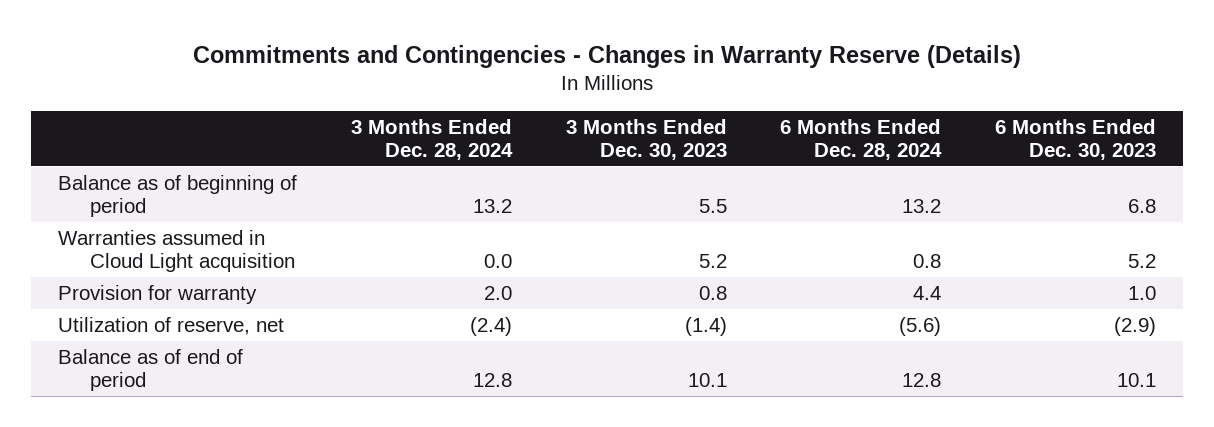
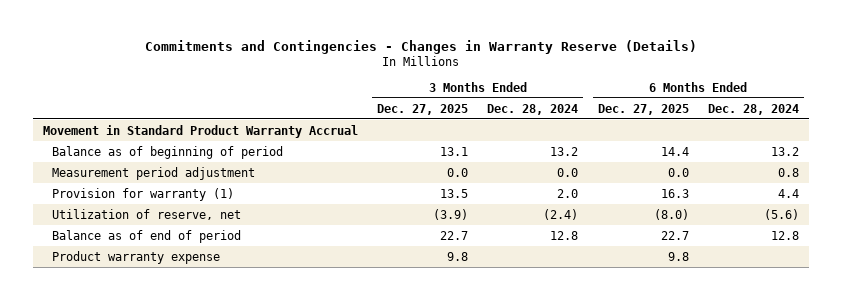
[565,118,727,160] 3 Months Ended Dec. 30, 2023 -> none
[994,118,1156,160] 6 Months Ended Dec. 30, 2023 -> none
none -> [377,103,469,115] Dec. 27, 2025
none -> [597,103,689,115] Dec. 27, 2025
none -> [42,124,358,138] Movement in Standard Product Warranty Accrual
[58,229,296,273] Warranties assumed in Cloud Light acquisition -> [52,166,256,180] Measurement period adjustment
[58,284,258,304] Provision for warranty -> [52,187,235,201] Provision for warranty (1)
none -> [52,250,221,264] Product warranty expense

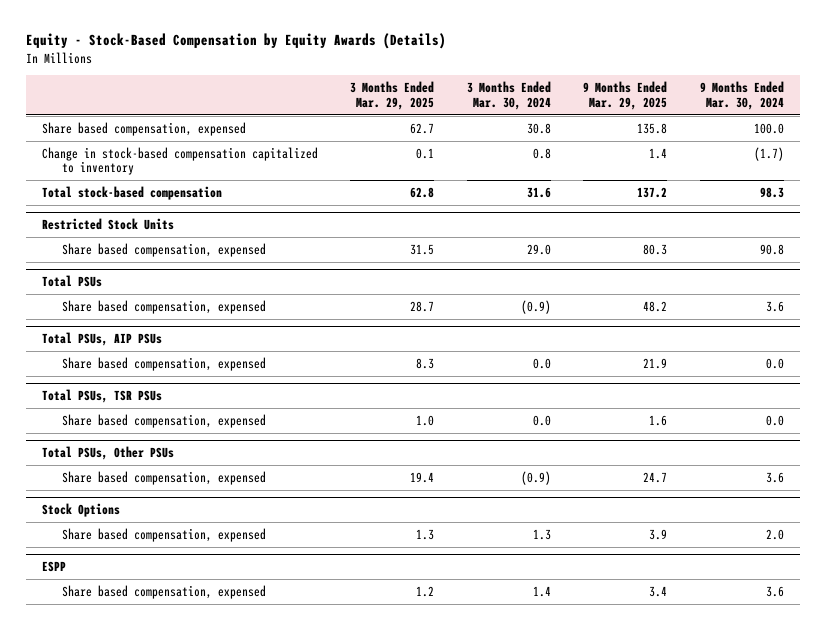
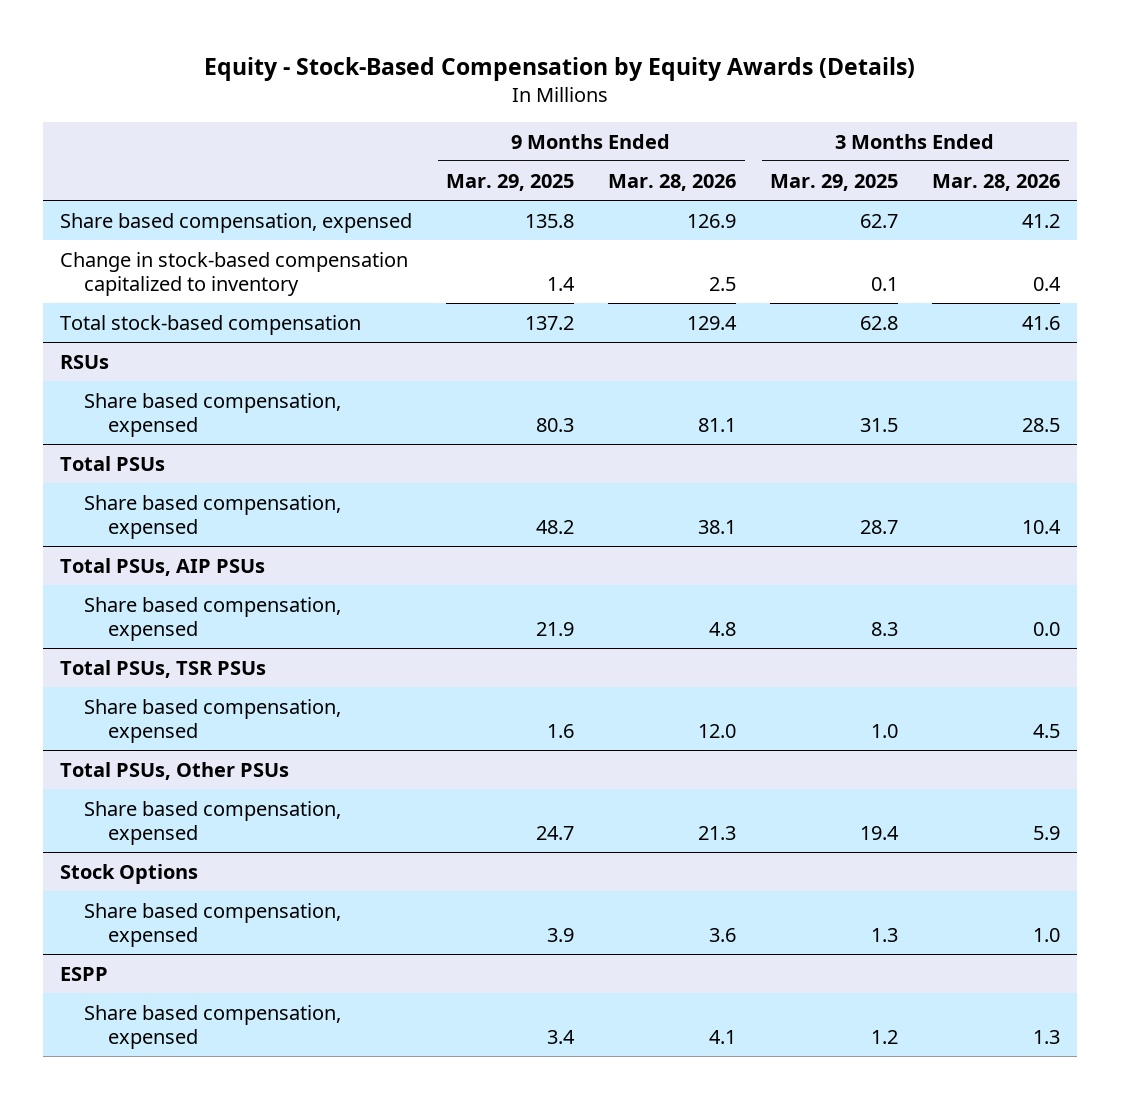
[466,81,551,110] 3 Months Ended Mar. 30, 2024 -> none
[700,81,785,110] 9 Months Ended Mar. 30, 2024 -> none
none -> [608,173,737,191] Mar. 28, 2026
none -> [932,173,1061,191] Mar. 28, 2026
[41,218,174,231] Restricted Stock Units -> [60,354,110,369] RSUs

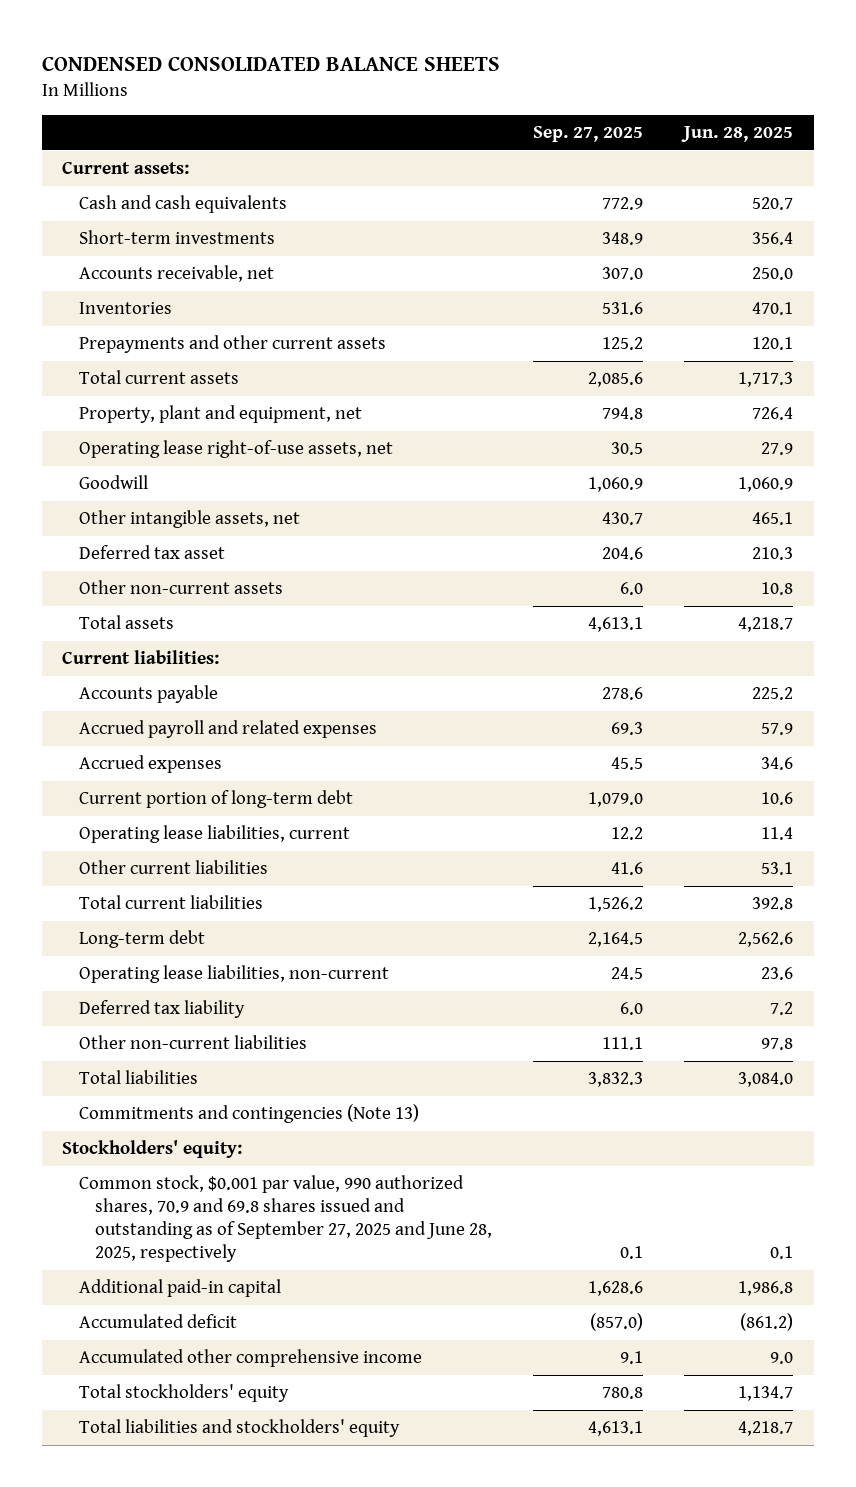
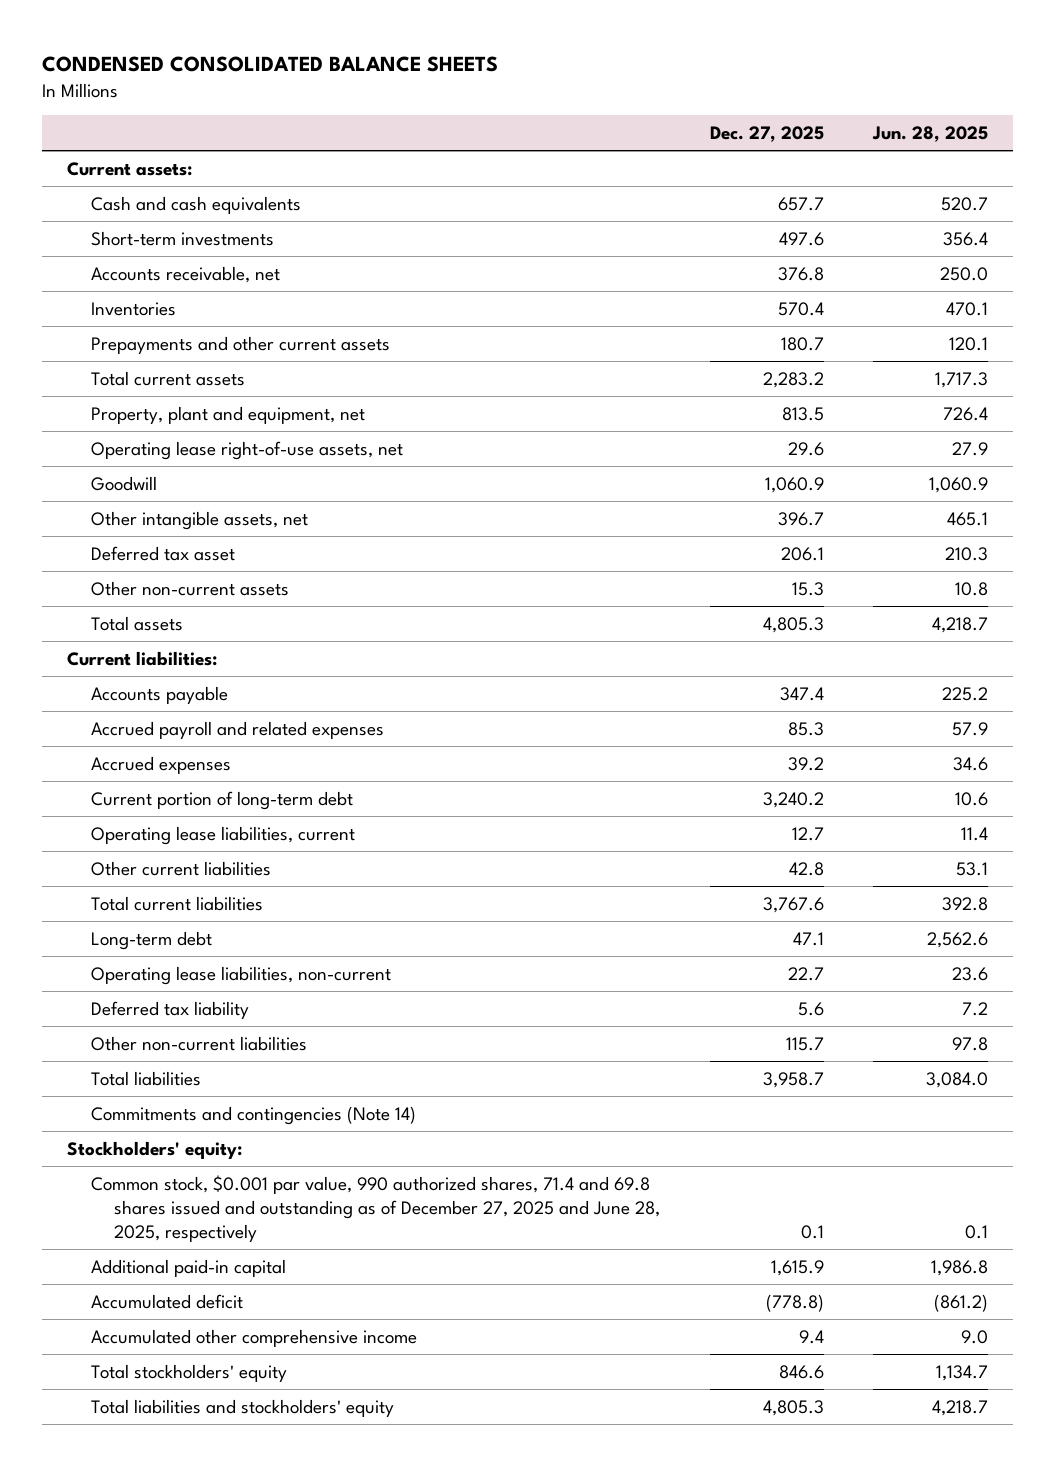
[533,125,644,142] Sep. 27, 2025 -> none
none -> [709,126,824,143] Dec. 27, 2025
[78,1104,419,1124] Commitments and contingencies (Note 13) -> [90,1105,416,1125] Commitments and contingencies (Note 14)
[78,1175,492,1263] Common stock, $0.001 par value, 990 authorized shares, 70.9 and 69.8 shares issued and outstanding as of September 27, 2025 and June 28, 2025, respectively -> [90,1174,661,1243] Common stock, $0.001 par value, 990 authorized shares, 71.4 and 69.8 shares issued and outstanding as of December 27, 2025 and June 28, 2025, respectively

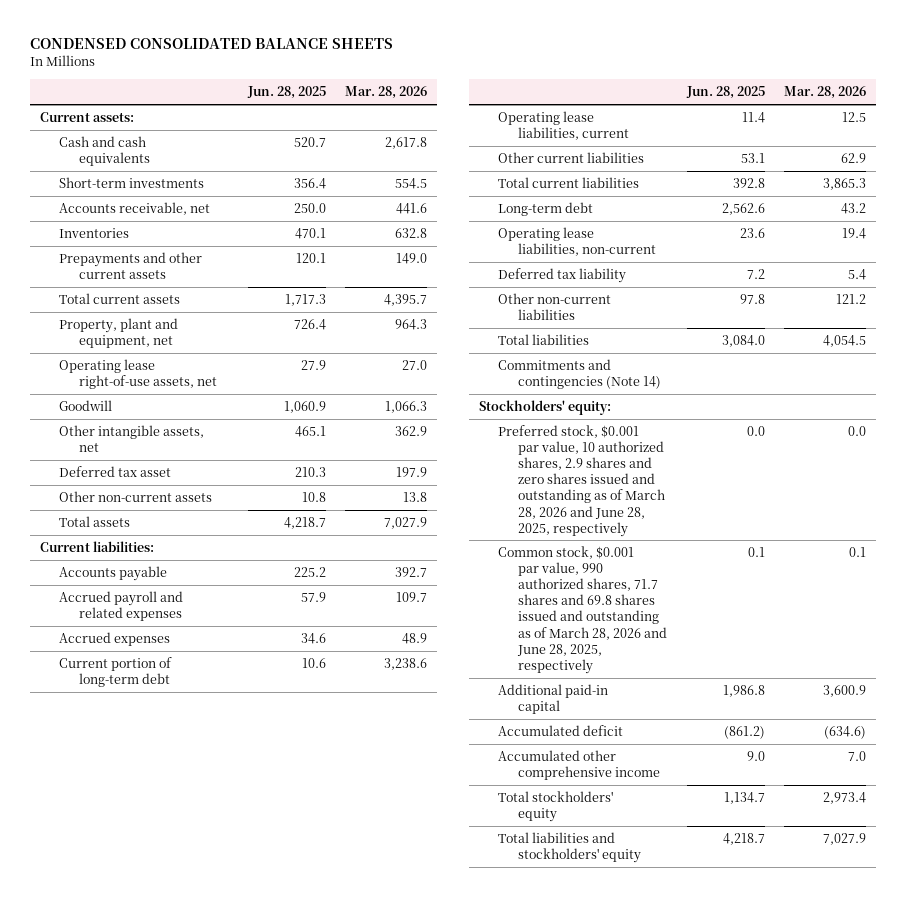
[709,126,824,143] Dec. 27, 2025 -> none
none -> [345,86,428,100] Mar. 28, 2026
none -> [498,425,666,537] Preferred stock, $0.001 par value, 10 authorized shares, 2.9 shares and zero shares issued and outstanding as of March 28, 2026 and June 28, 2025, respectively
[90,1174,661,1243] Common stock, $0.001 par value, 990 authorized shares, 71.4 and 69.8 shares issued and outstanding as of December 27, 2025 and June 28, 2025, respectively -> [498,546,668,674] Common stock, $0.001 par value, 990 authorized shares, 71.7 shares and 69.8 shares issued and outstanding as of March 28, 2026 and June 28, 2025, respectively

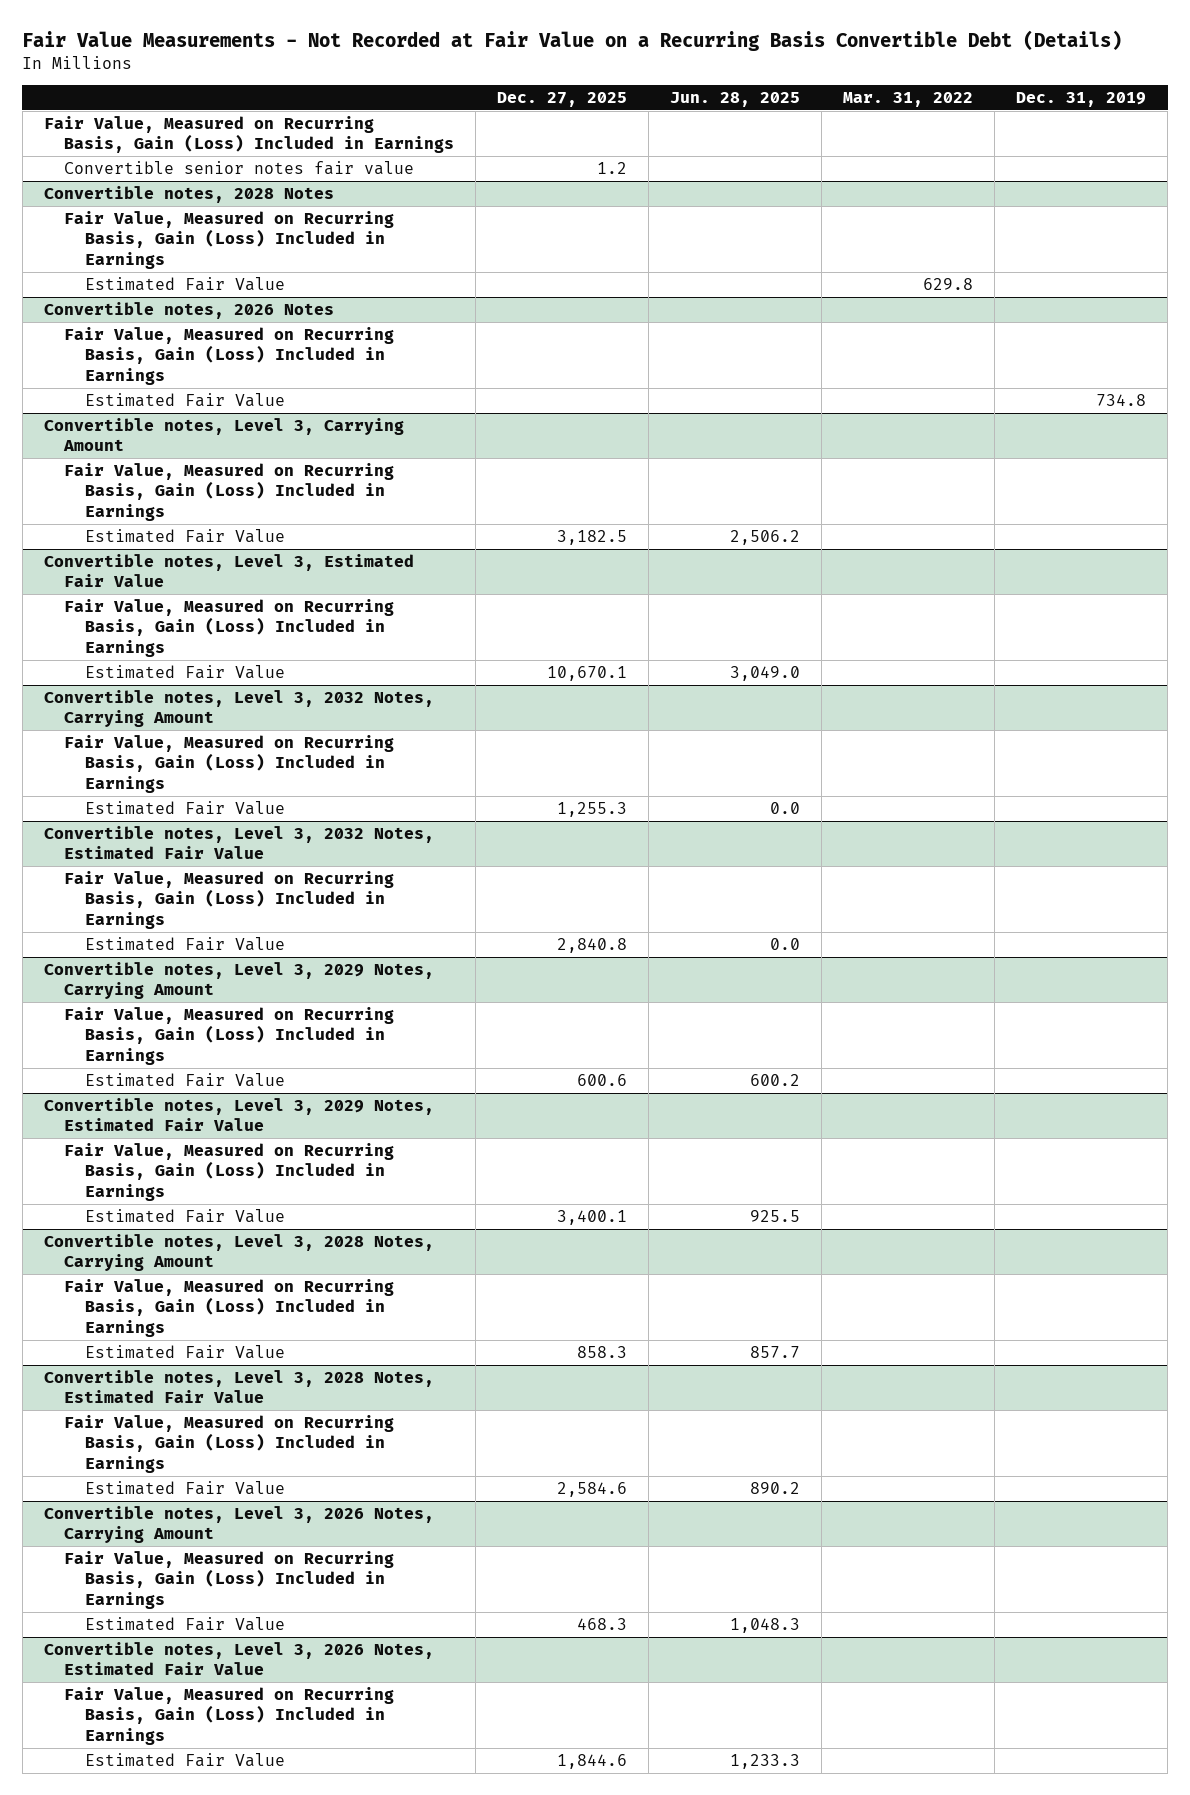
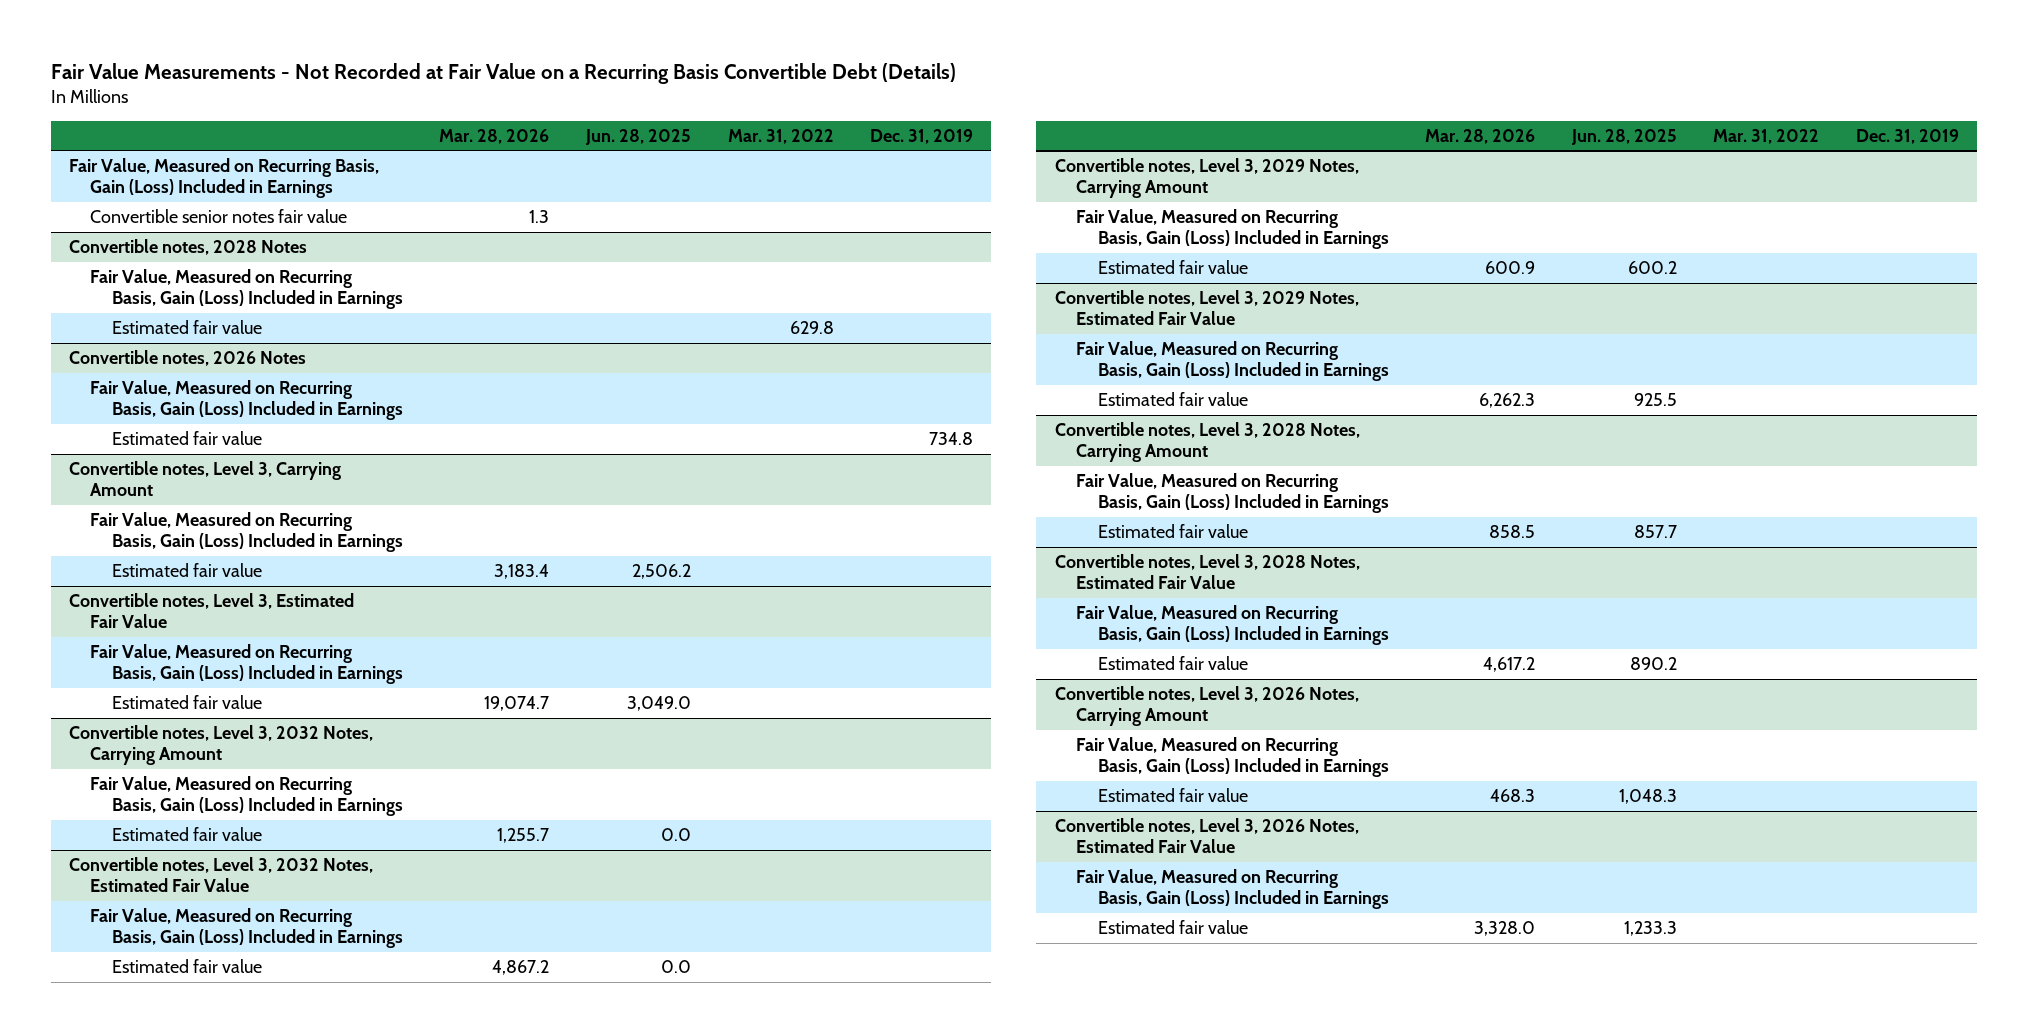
[497,92,628,108] Dec. 27, 2025 -> none
none -> [439,128,550,144] Mar. 28, 2026
[84,276,285,291] Estimated Fair Value -> [111,320,262,335] Estimated fair value
[84,392,285,407] Estimated Fair Value -> [111,431,262,446] Estimated fair value
[84,528,285,543] Estimated Fair Value -> [111,563,262,578] Estimated fair value
[84,664,285,679] Estimated Fair Value -> [111,695,262,710] Estimated fair value
[84,800,285,815] Estimated Fair Value -> [111,827,262,842] Estimated fair value
[84,936,285,951] Estimated Fair Value -> [111,959,262,974] Estimated fair value
[84,1072,285,1087] Estimated Fair Value -> [1097,260,1248,275] Estimated fair value
[84,1208,285,1223] Estimated Fair Value -> [1097,392,1248,407] Estimated fair value
[84,1344,285,1359] Estimated Fair Value -> [1097,524,1248,539] Estimated fair value
[84,1480,285,1495] Estimated Fair Value -> [1097,656,1248,671] Estimated fair value
[84,1616,285,1631] Estimated Fair Value -> [1097,788,1248,803] Estimated fair value
[84,1752,285,1767] Estimated Fair Value -> [1097,920,1248,935] Estimated fair value

